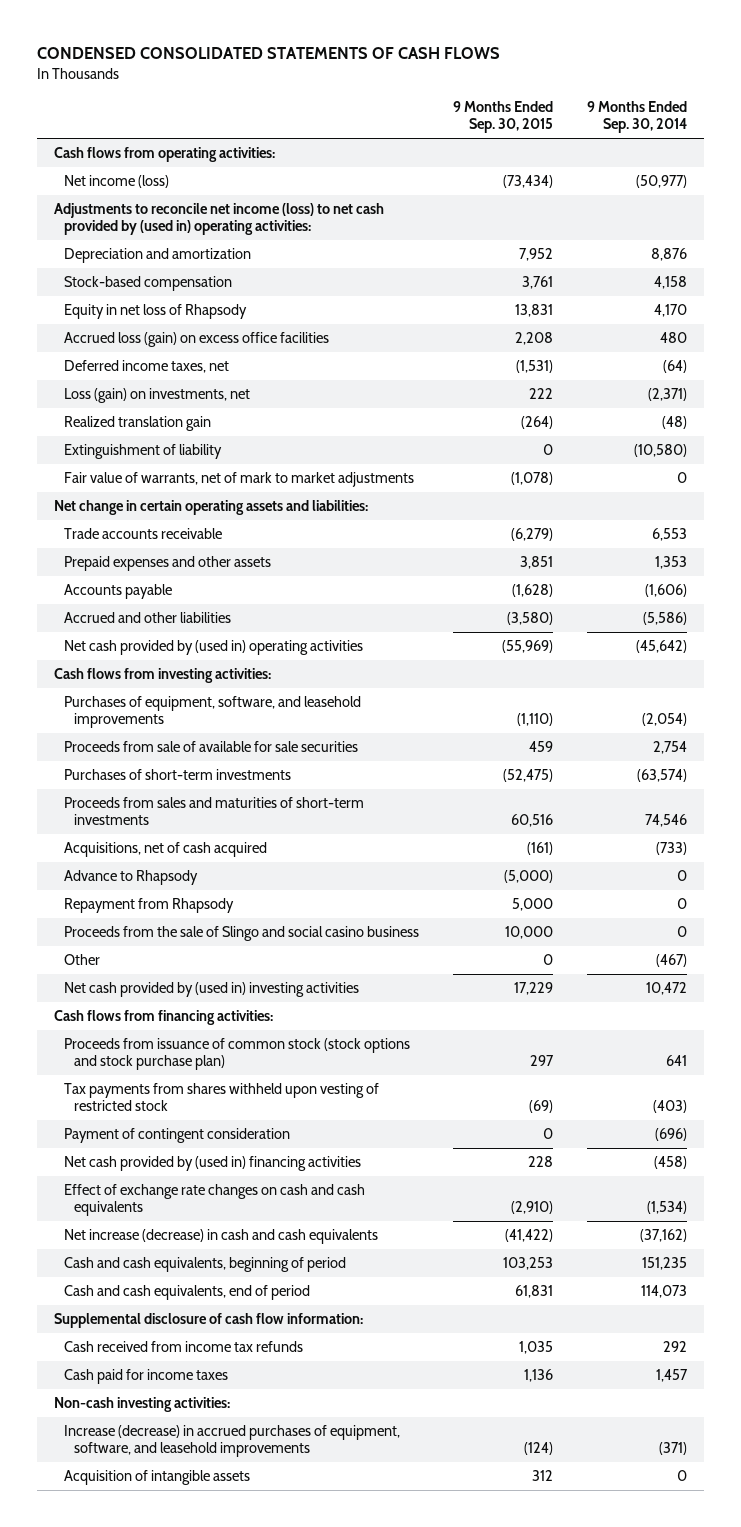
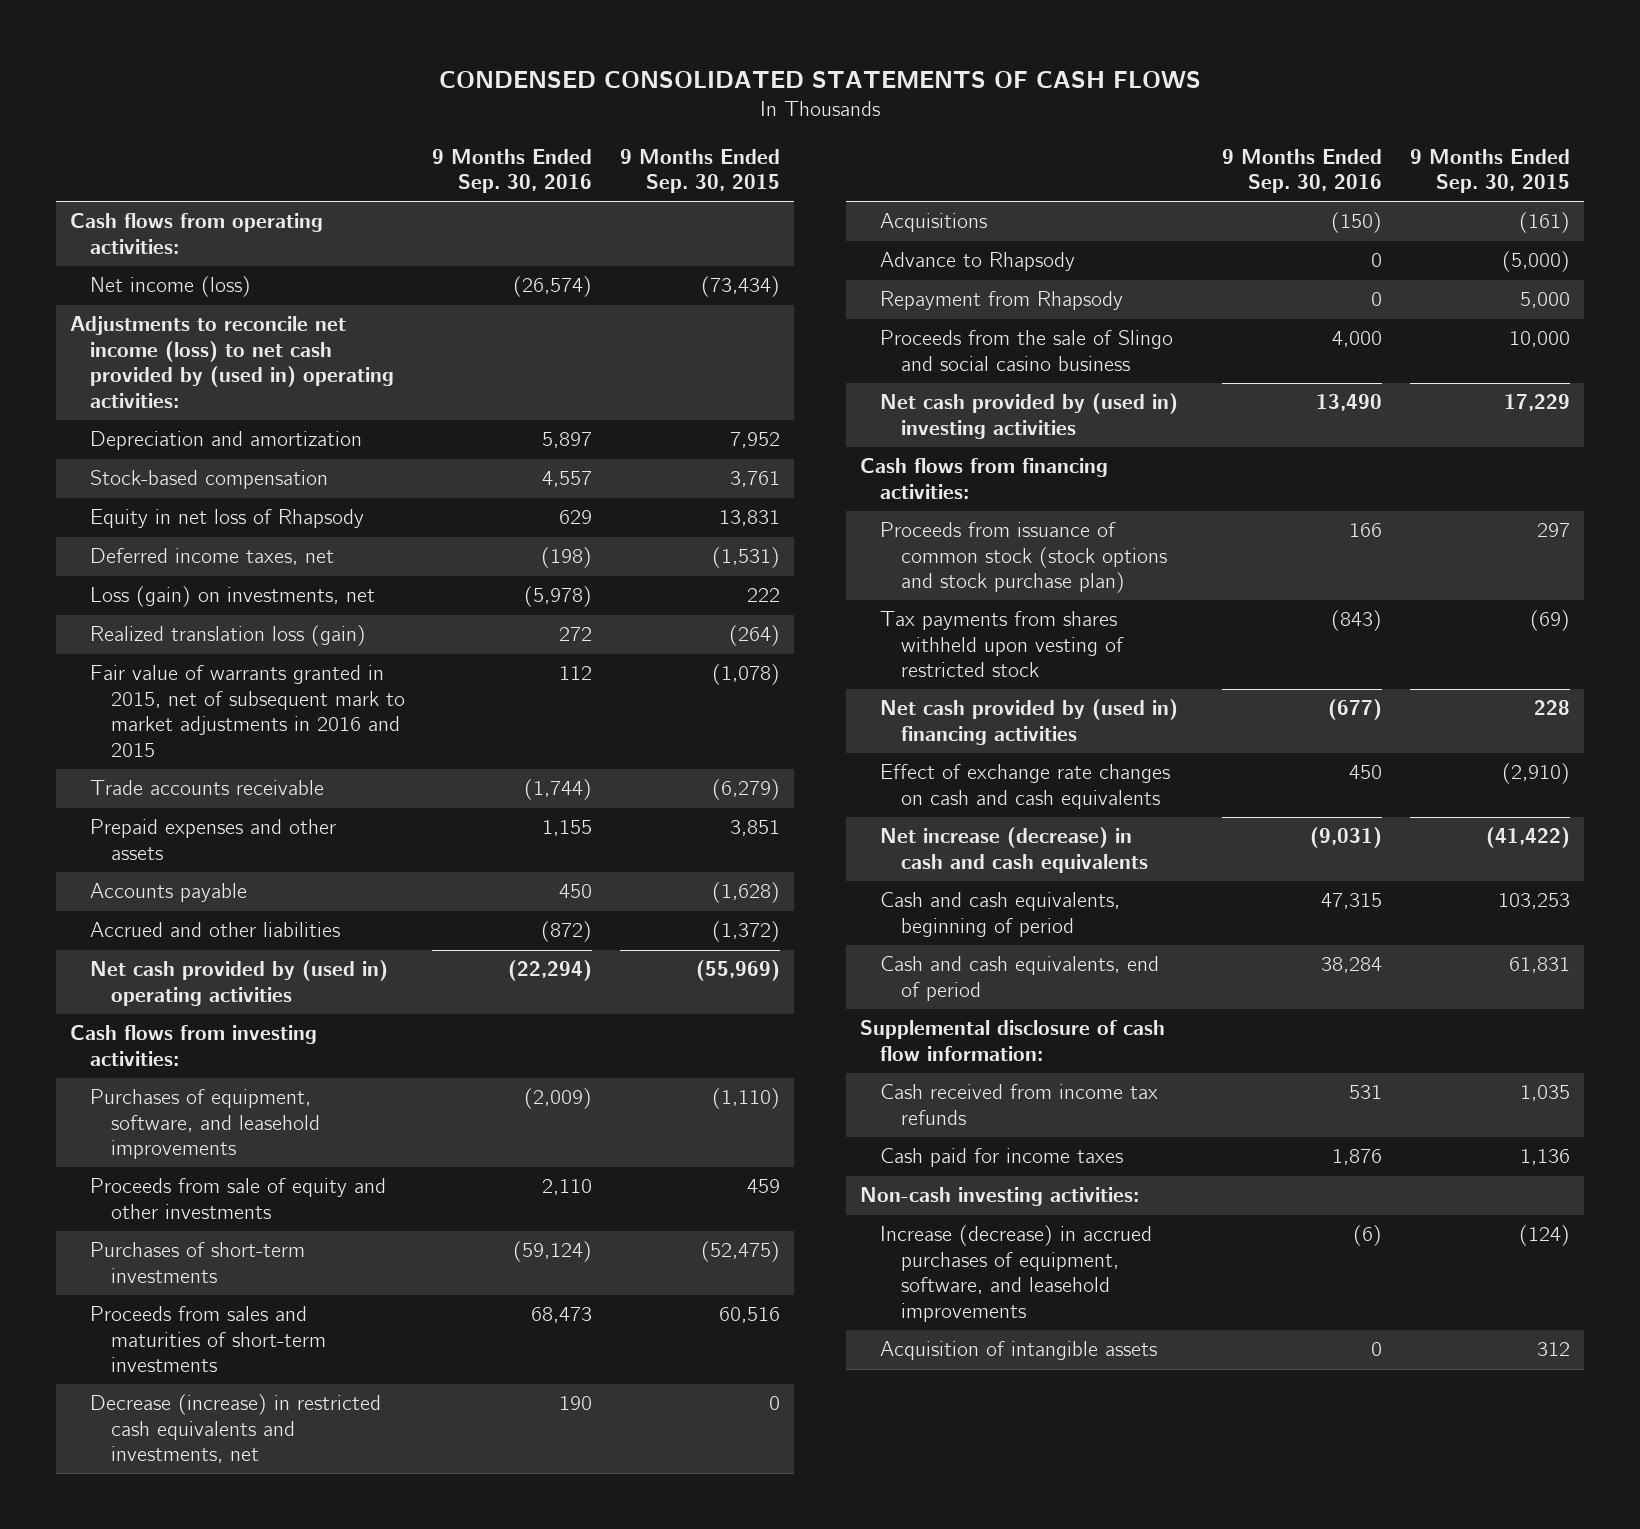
[587,101,688,134] 9 Months Ended Sep. 30, 2014 -> none
none -> [432,148,593,194] 9 Months Ended Sep. 30, 2016
[64,332,330,348] Accrued loss (gain) on excess office facilities -> none
[64,444,223,460] Extinguishment of liability -> none
[53,500,368,516] Net change in certain operating assets and liabilities: -> none
[64,416,212,432] Realized translation gain -> [90,625,367,647] Realized translation loss (gain)
[64,472,415,488] Fair value of warrants, net of mark to market adjustments -> [90,665,405,757] Fair value of warrants granted in 2015, net of subsequent mark to market adjustments in 2016 and 2015
[507,612,554,626] (3,580) -> [712,921,781,943] (1,372)
[64,741,359,753] Proceeds from sale of available for sale securities -> [90,1178,387,1219] Proceeds from sale of equity and other investments
none -> [90,1394,382,1464] Decrease (increase) in restricted cash equivalents and investments, net
[64,842,268,858] Acquisitions, net of cash acquired -> [880,213,988,233] Acquisitions
[64,954,101,966] Other -> none
[64,1128,291,1144] Payment of contingent consideration -> none

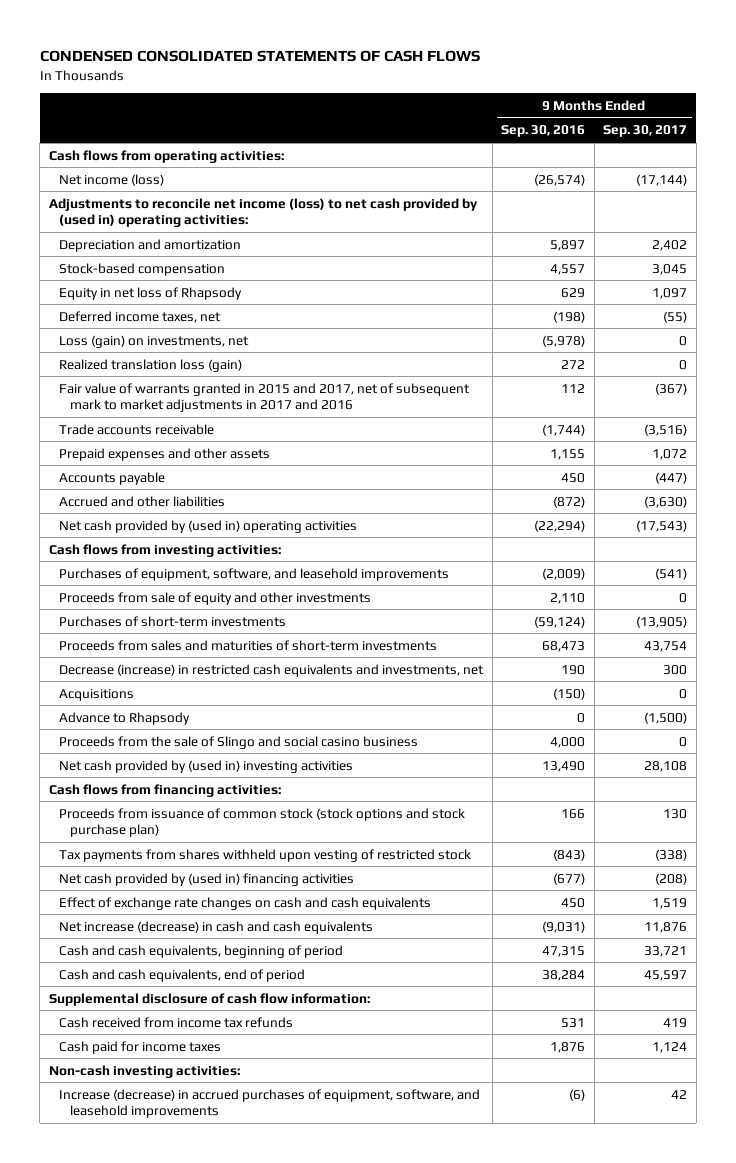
[620,148,781,194] 9 Months Ended Sep. 30, 2015 -> none
none -> [603,125,688,138] Sep. 30, 2017
[90,665,405,757] Fair value of warrants granted in 2015, net of subsequent mark to market adjustments in 2016 and 2015 -> [59,382,471,412] Fair value of warrants granted in 2015 and 2017, net of subsequent mark to market adjustments in 2017 and 2016
[880,291,1124,311] Repayment from Rhapsody -> none
[880,1341,1158,1361] Acquisition of intangible assets -> none

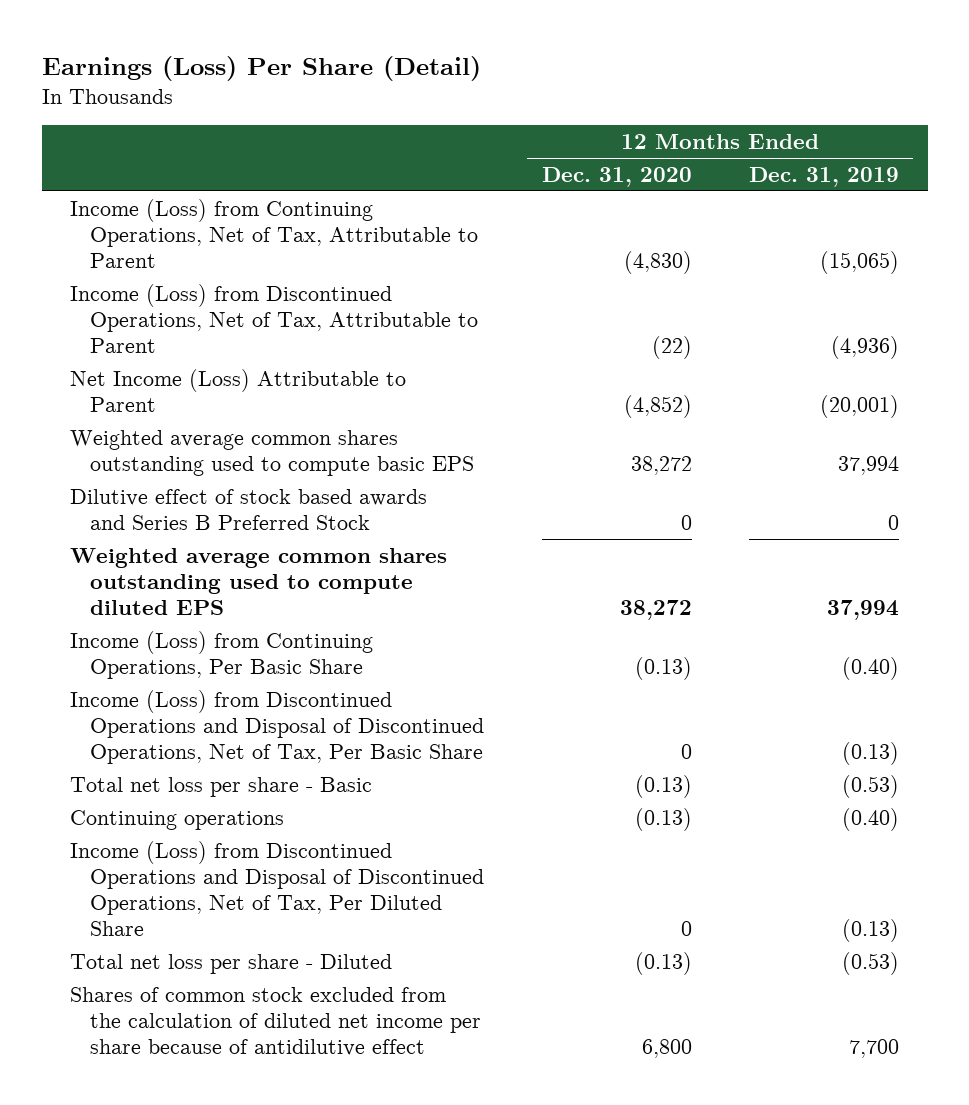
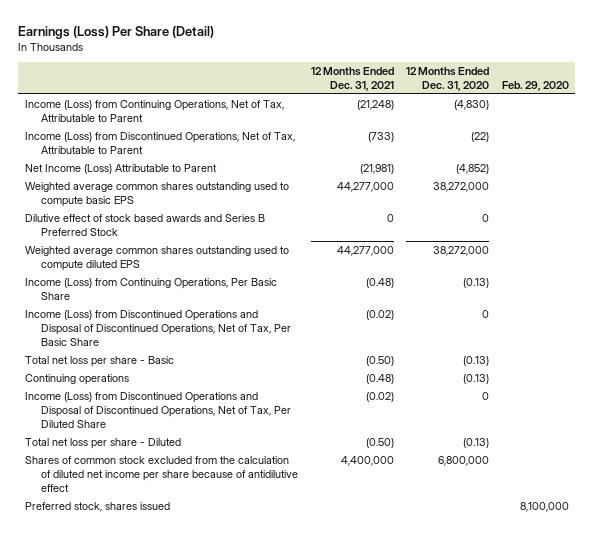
[748,166,899,187] Dec. 31, 2019 -> none
none -> [310,66,394,91] 12 Months Ended Dec. 31, 2021
none -> [501,80,569,91] Feb. 29, 2020
[630,455,692,475] 38,272 -> [433,182,490,193] 38,272,000
[619,599,692,620] 38,272 -> [433,246,490,257] 38,272,000
[641,1038,692,1058] 6,800 -> [438,456,490,467] 6,800,000
none -> [24,502,170,513] Preferred stock, shares issued

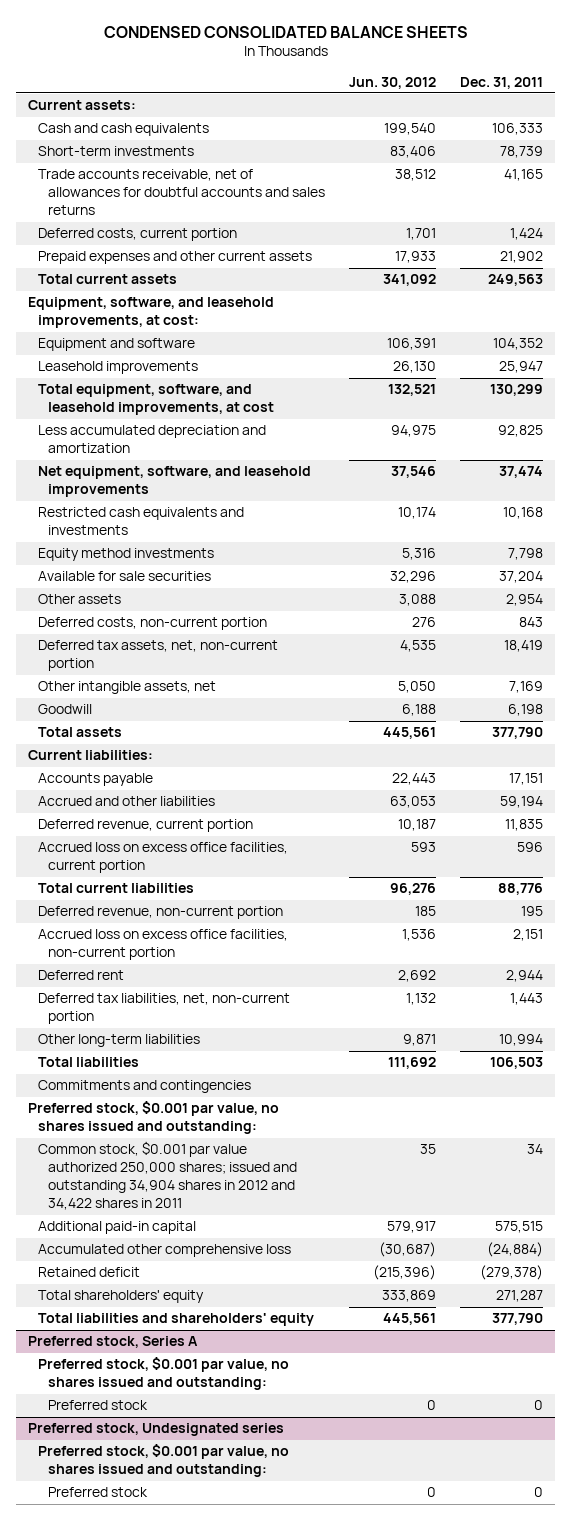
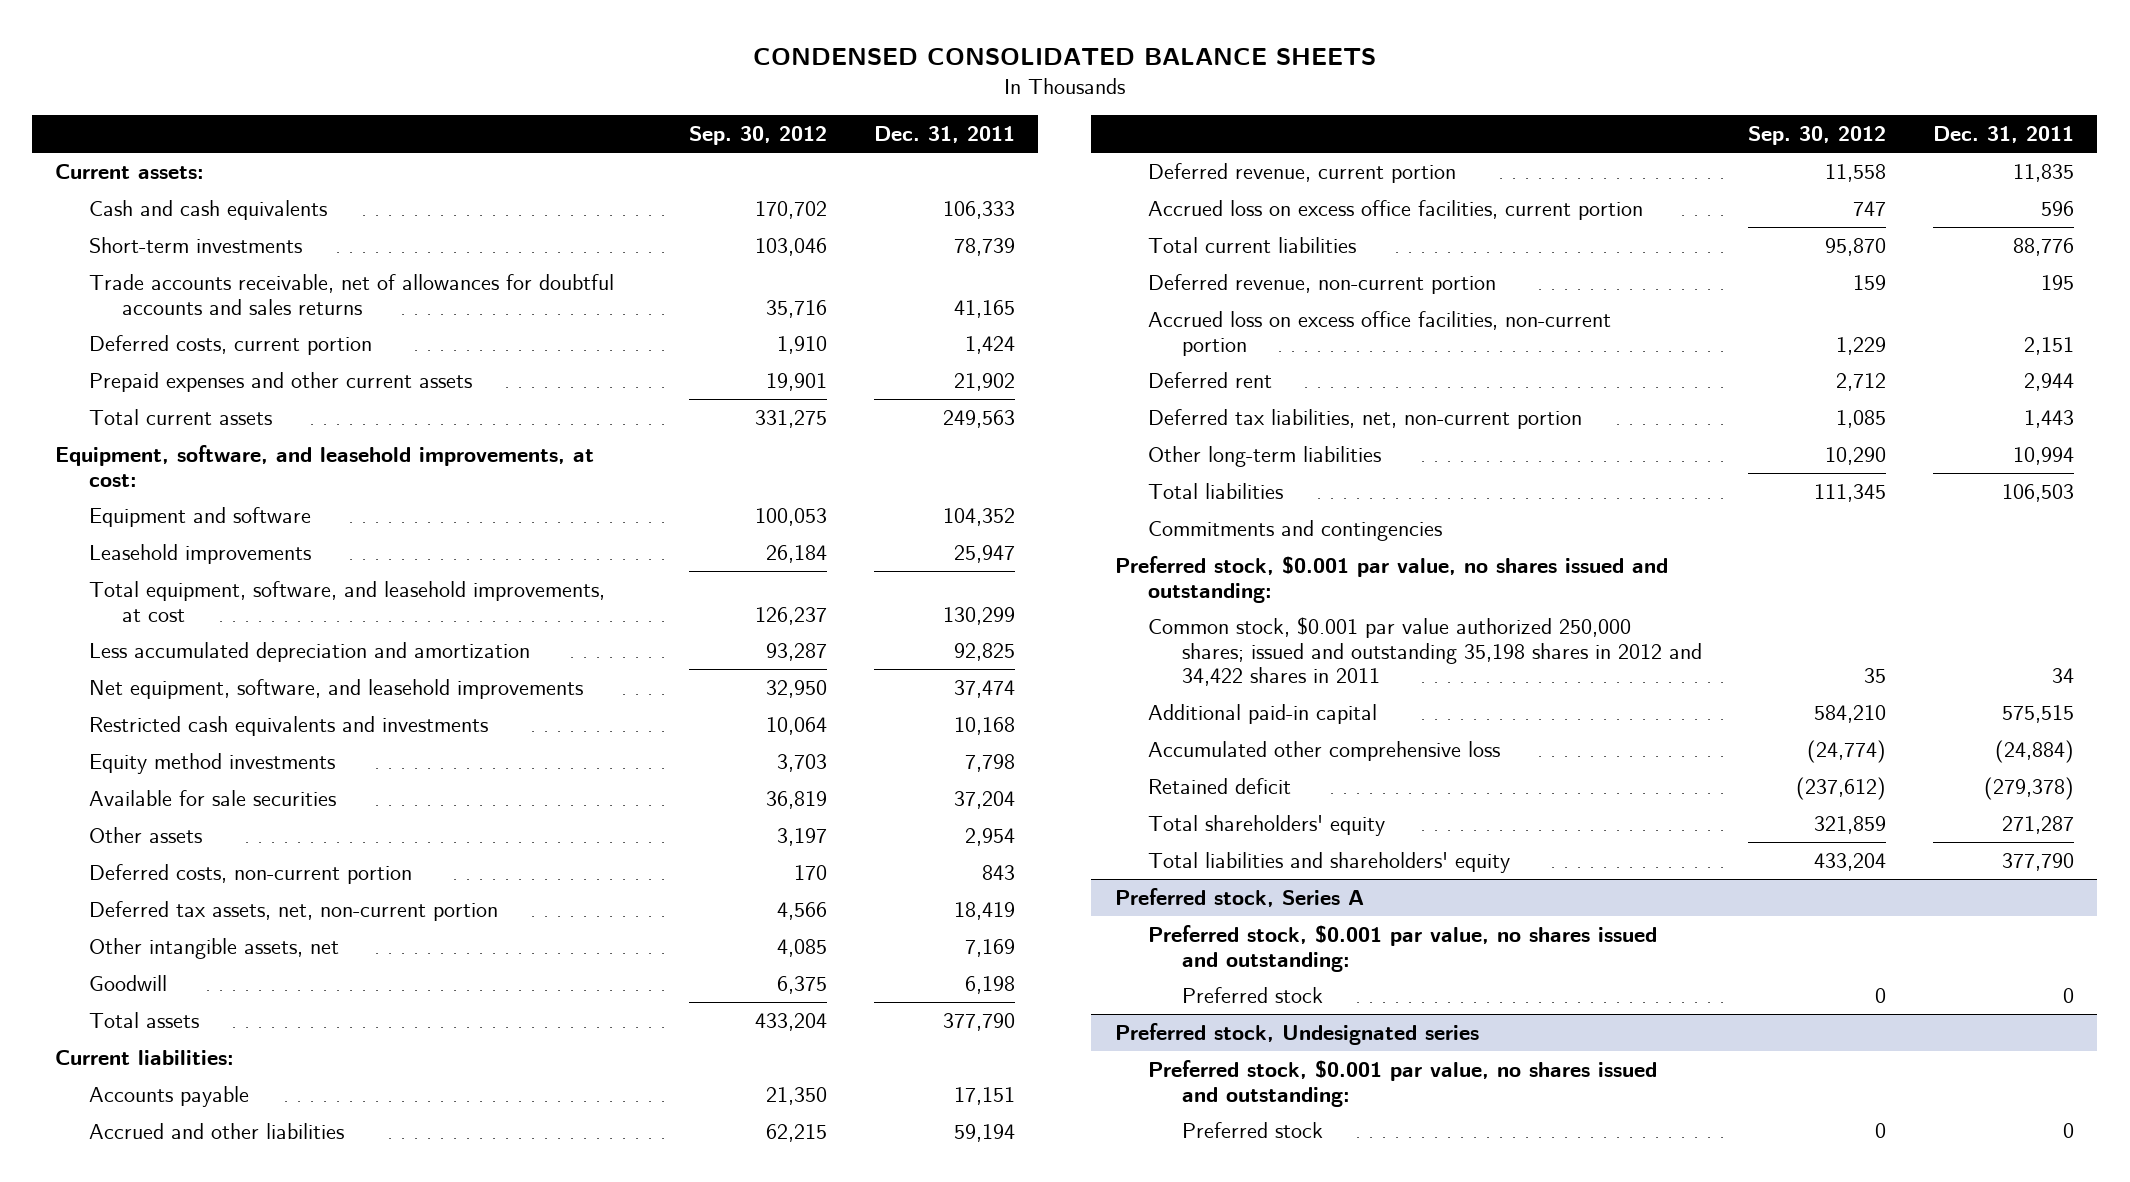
[349,76,437,89] Jun. 30, 2012 -> none
none -> [689,126,828,146] Sep. 30, 2012
[38,1141,298,1211] Common stock, $0.001 par value authorized 250,000 shares; issued and outstanding 34,904 shares in 2012 and 34,422 shares in 2011 -> [1148,616,1702,687] Common stock, $0.001 par value authorized 250,000 shares; issued and outstanding 35,198 shares in 2012 and 34,422 shares in 2011

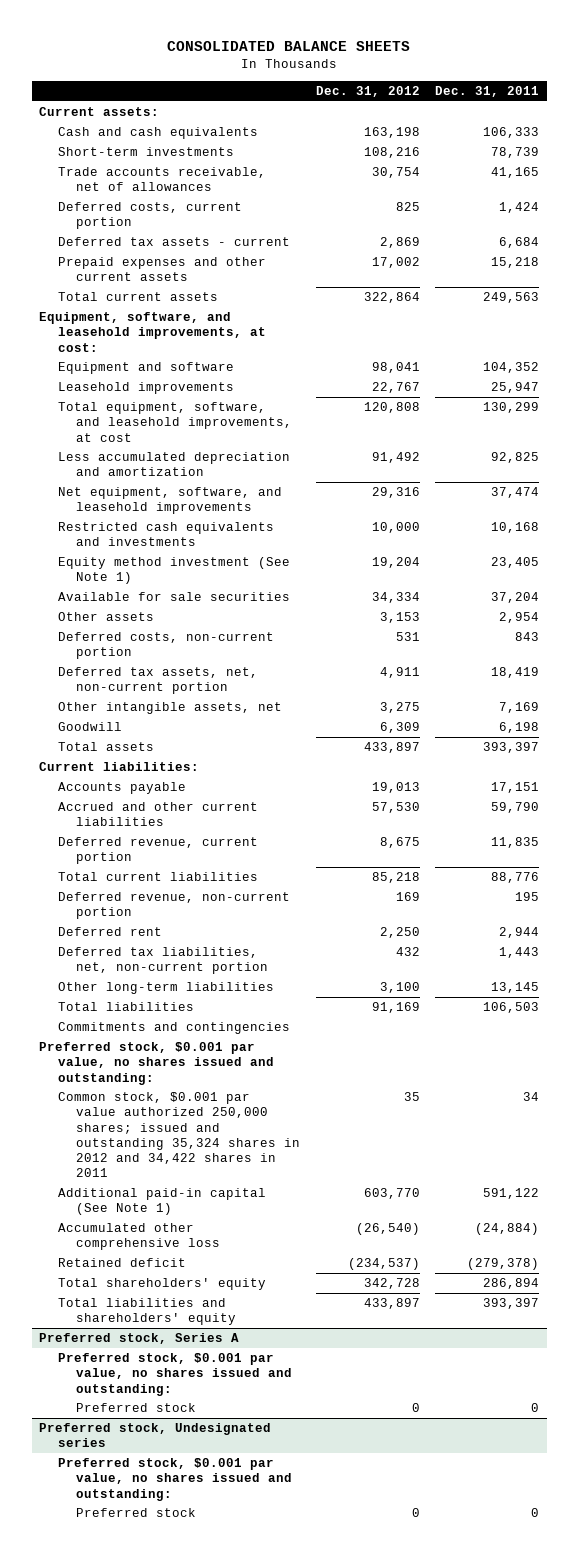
[752,48,1376,66] CONDENSED CONSOLIDATED BALANCE SHEETS -> [167,41,411,52] CONSOLIDATED BALANCE SHEETS
[689,126,828,146] Sep. 30, 2012 -> none
none -> [315,85,420,97] Dec. 31, 2012
[88,273,614,315] Trade accounts receivable, net of allowances for doubtful accounts and sales returns -> [57,167,266,192] Trade accounts receivable, net of allowances
none -> [57,237,290,247] Deferred tax assets - current
[953,372,1015,391] 21,902 -> [491,257,540,269] 15,218
[88,752,335,774] Equity method investments -> [57,557,290,585] Equity method investment (See Note 1)
[964,753,1015,772] 7,798 -> [491,557,540,569] 23,405
[942,1012,1015,1031] 377,790 -> [483,742,540,754] 393,397
[88,1122,344,1139] Accrued and other liabilities -> [57,802,258,827] Accrued and other current liabilities
[953,1123,1015,1142] 59,194 -> [491,802,540,814] 59,790
[1148,199,1644,220] Accrued loss on excess office facilities, current portion -> none
[1148,310,1612,356] Accrued loss on excess office facilities, non-current portion -> none
[2013,446,2075,465] 10,994 -> [491,982,540,994] 13,145
[1148,616,1702,687] Common stock, $0.001 par value authorized 250,000 shares; issued and outstanding 35,198 shares in 2012 and 34,422 shares in 2011 -> [57,1092,301,1178] Common stock, $0.001 par value authorized 250,000 shares; issued and outstanding 35,324 shares in 2012 and 34,422 shares in 2011
[1148,703,1378,724] Additional paid-in capital -> [57,1188,266,1216] Additional paid-in capital (See Note 1)
[2002,704,2075,723] 575,515 -> [483,1188,540,1200] 591,122
[2002,815,2075,834] 271,287 -> [483,1278,540,1290] 286,894
[2002,852,2075,871] 377,790 -> [483,1298,540,1310] 393,397

